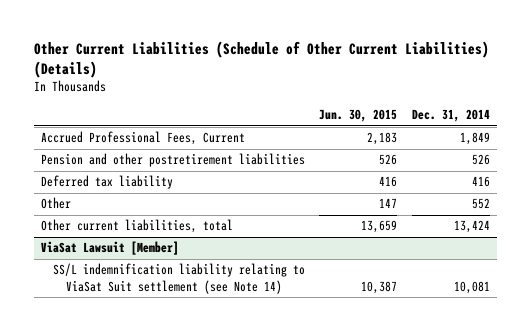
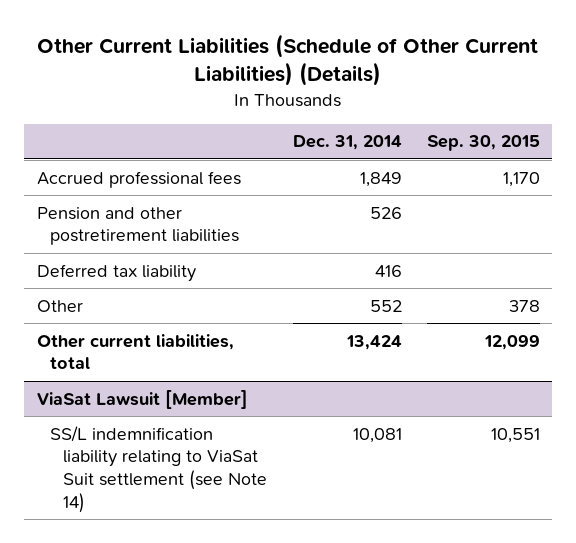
[319,109,398,123] Jun. 30, 2015 -> none
none -> [426,135,540,152] Sep. 30, 2015
[40,131,245,146] Accrued Professional Fees, Current -> [36,170,241,188] Accrued professional fees

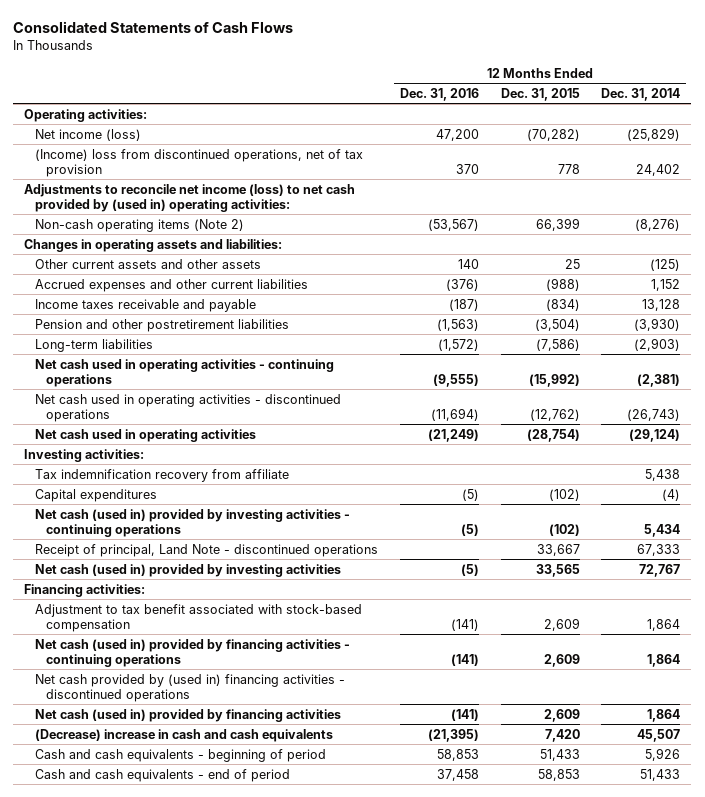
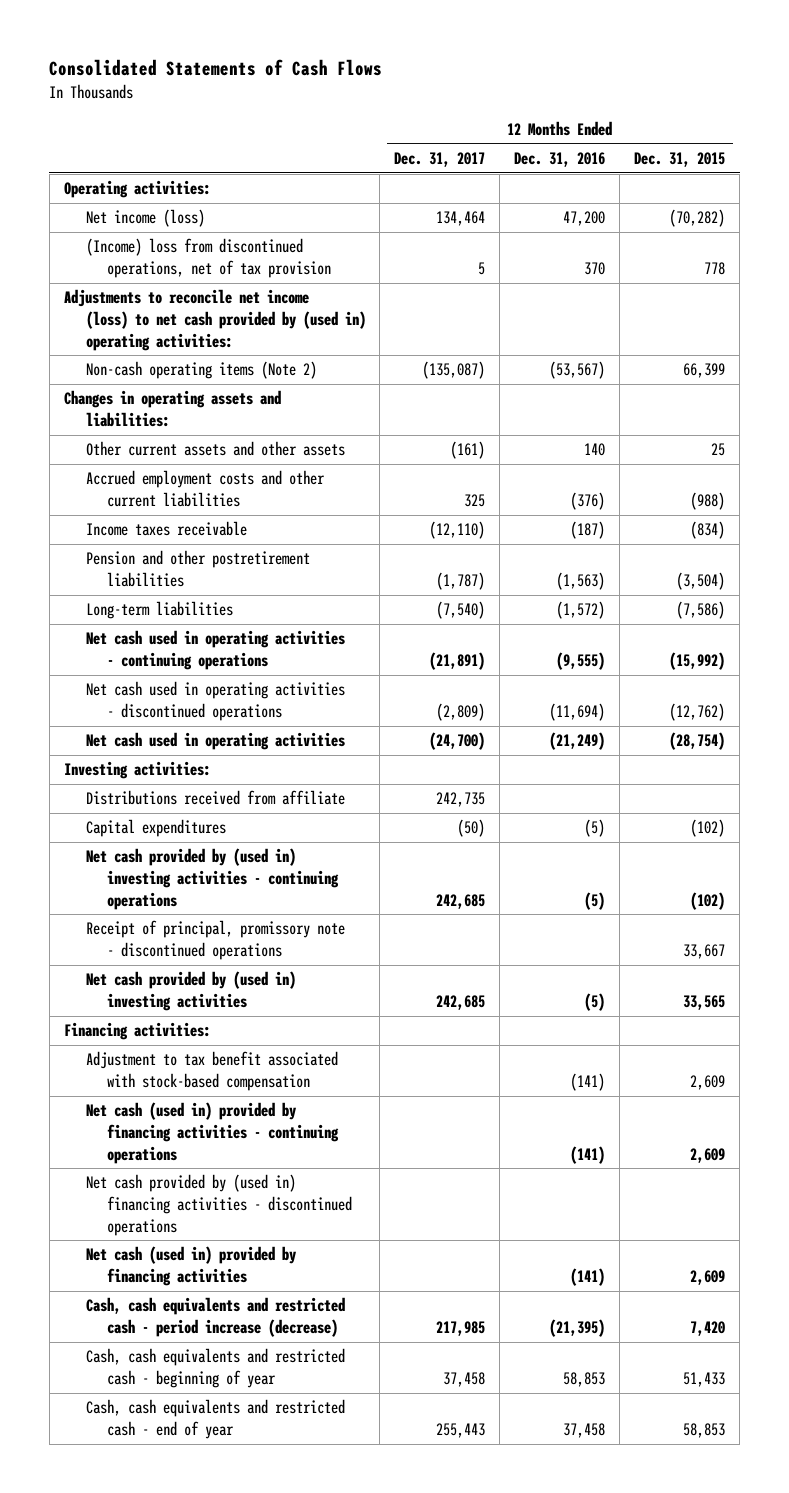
[601,87,681,101] Dec. 31, 2014 -> none
none -> [394,152,486,168] Dec. 31, 2017
[35,278,309,292] Accrued expenses and other current liabilities -> [85,470,325,508] Accrued employment costs and other current liabilities
[35,298,257,312] Income taxes receivable and payable -> [85,521,247,537] Income taxes receivable
[35,468,290,482] Tax indemnification recovery from affiliate -> none
none -> [85,790,345,806] Distributions received from affiliate
[35,508,351,537] Net cash (used in) provided by investing activities - continuing operations -> [85,848,340,910] Net cash provided by (used in) investing activities - continuing operations
[35,543,379,557] Receipt of principal, Land Note - discontinued operations -> [85,920,345,961] Receipt of principal, promissory note - discontinued operations
[35,563,342,577] Net cash (used in) provided by investing activities -> [85,971,296,1012] Net cash provided by (used in) investing activities
[35,728,334,742] (Decrease) increase in cash and cash equivalents -> [85,1297,345,1338] Cash, cash equivalents and restricted cash - period increase (decrease)
[35,748,327,762] Cash and cash equivalents - beginning of period -> [85,1348,345,1389] Cash, cash equivalents and restricted cash - beginning of year
[35,768,291,782] Cash and cash equivalents - end of period -> [85,1399,345,1440] Cash, cash equivalents and restricted cash - end of year

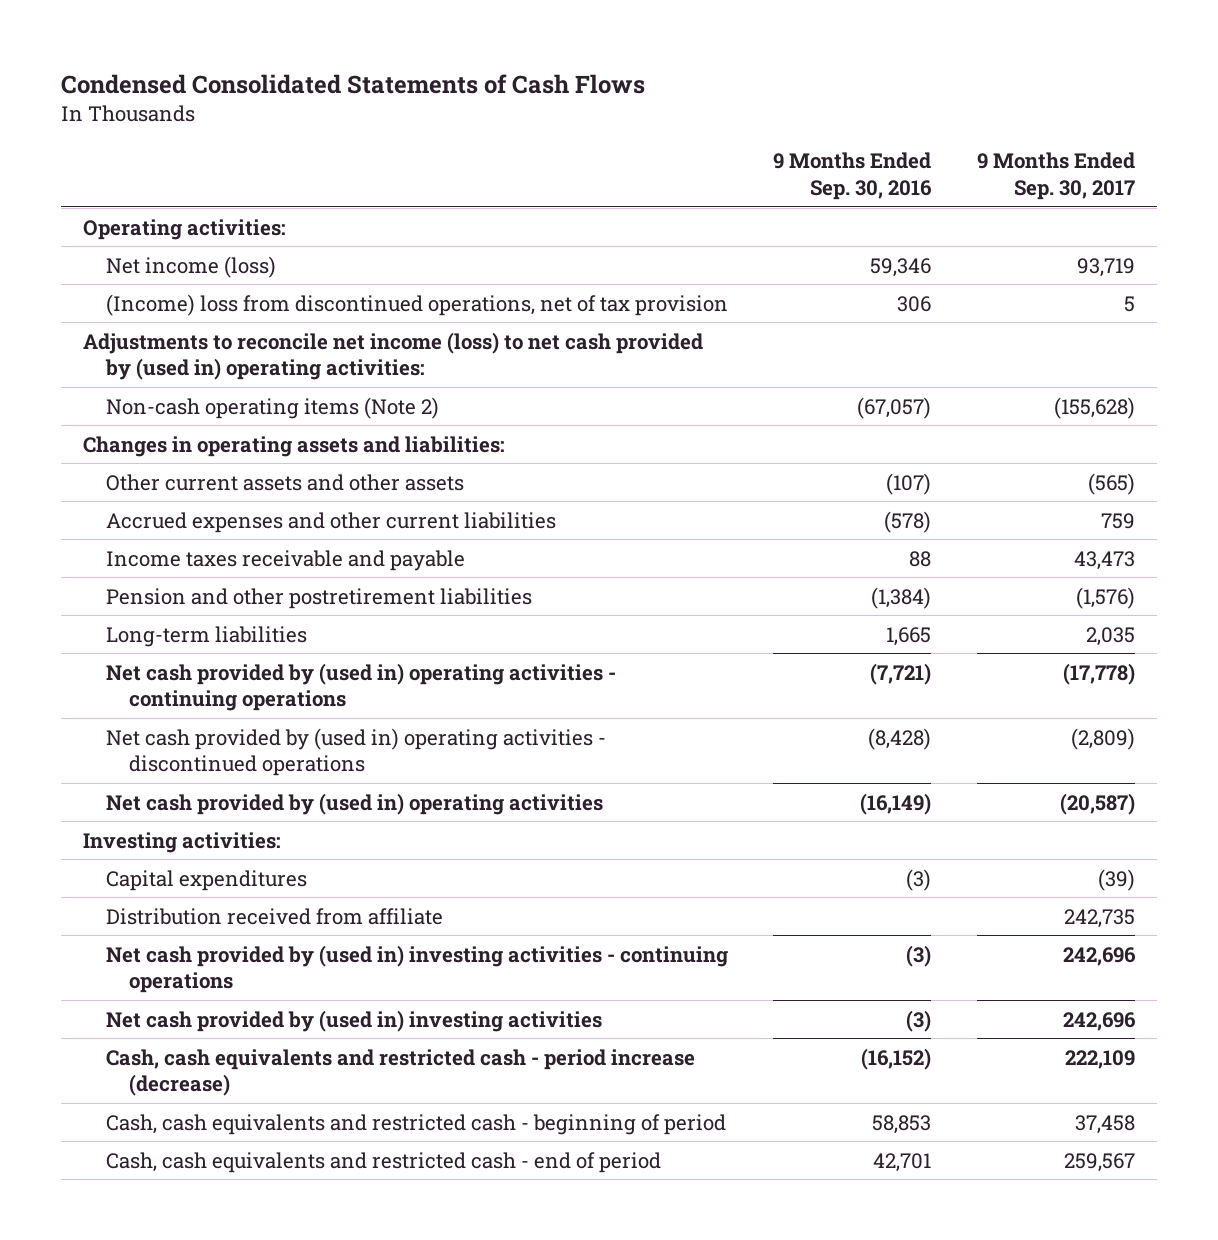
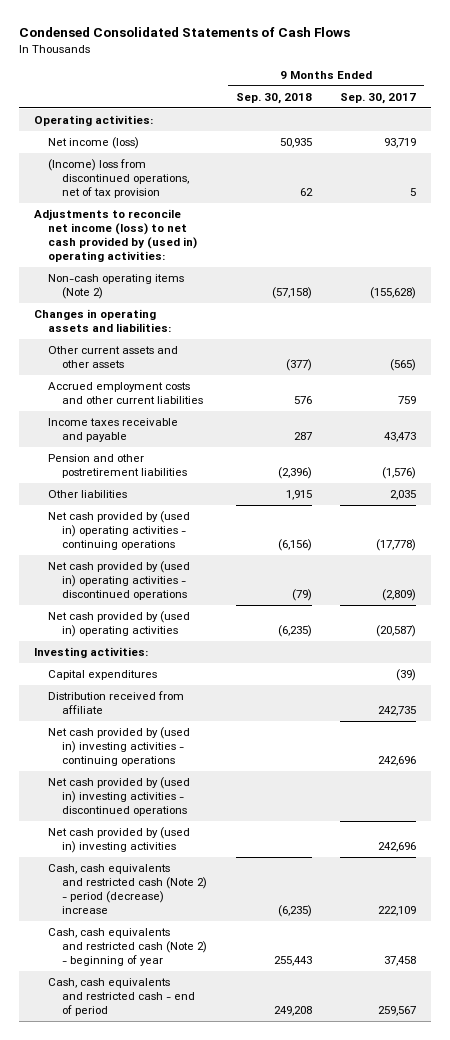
[773,152,933,200] 9 Months Ended Sep. 30, 2016 -> none
none -> [235,92,312,104] Sep. 30, 2018
[106,511,557,533] Accrued expenses and other current liabilities -> [47,381,203,405] Accrued employment costs and other current liabilities
[106,625,308,647] Long-term liabilities -> [47,489,127,498] Other liabilities
none -> [47,776,190,817] Net cash provided by (used in) investing activities - discontinued operations
[106,1048,696,1097] Cash, cash equivalents and restricted cash - period increase (decrease) -> [47,863,207,915] Cash, cash equivalents and restricted cash (Note 2) - period (decrease) increase
[106,1113,727,1135] Cash, cash equivalents and restricted cash - beginning of period -> [47,927,207,967] Cash, cash equivalents and restricted cash (Note 2) - beginning of year

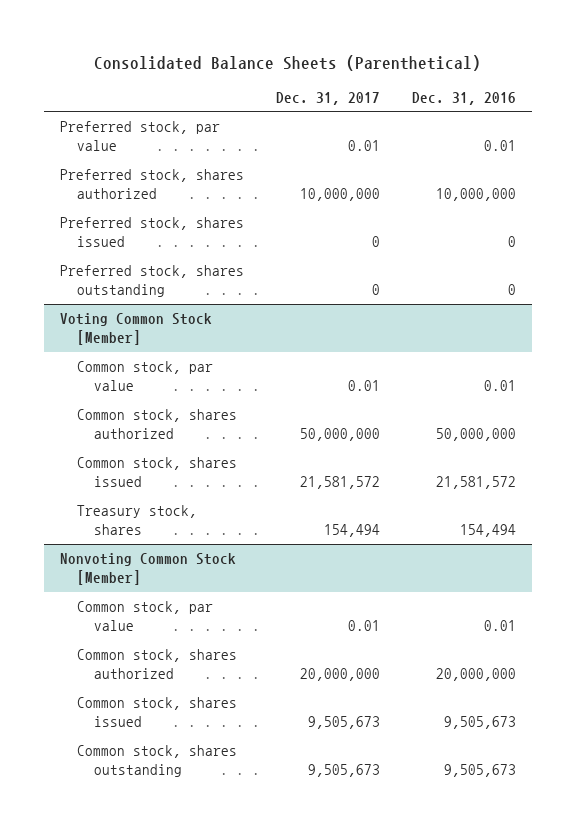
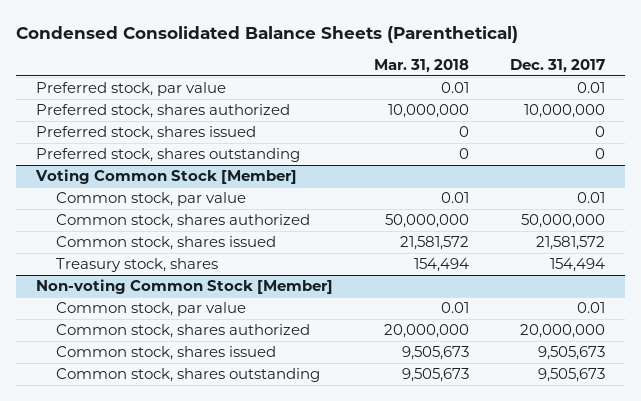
[94,54,482,71] Consolidated Balance Sheets (Parenthetical) -> [15,25,518,43] Condensed Consolidated Balance Sheets (Parenthetical)
[412,91,517,105] Dec. 31, 2016 -> none
none -> [373,58,469,73] Mar. 31, 2018
[60,553,237,586] Nonvoting Common Stock [Member] -> [36,279,334,295] Non-voting Common Stock [Member]

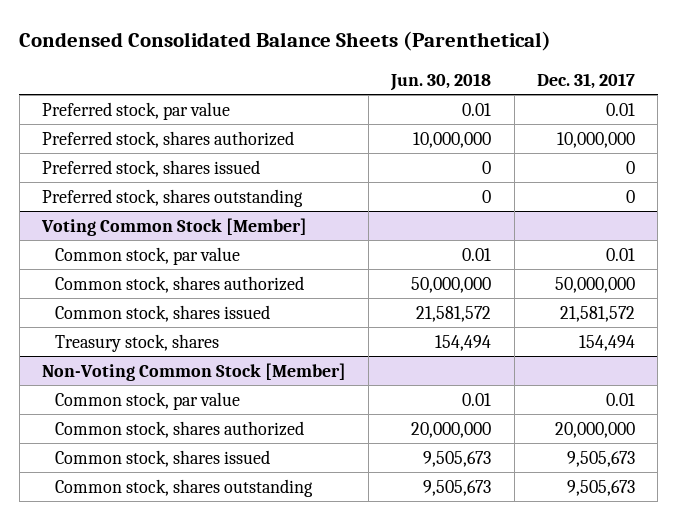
[373,58,469,73] Mar. 31, 2018 -> none
none -> [390,72,492,91] Jun. 30, 2018
[36,279,334,295] Non-voting Common Stock [Member] -> [42,362,347,381] Non-Voting Common Stock [Member]

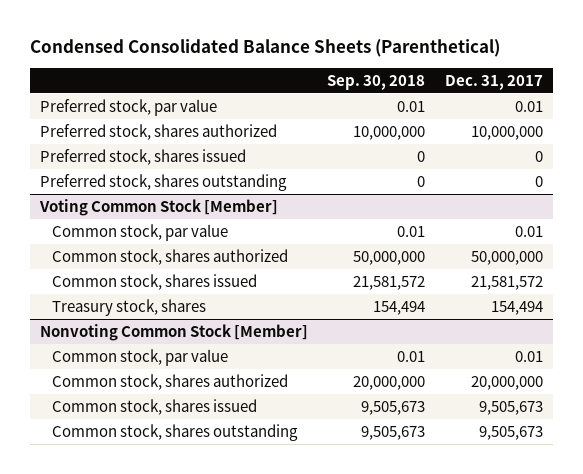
[390,72,492,91] Jun. 30, 2018 -> none
none -> [327,74,426,90] Sep. 30, 2018
[42,362,347,381] Non-Voting Common Stock [Member] -> [39,323,308,341] Nonvoting Common Stock [Member]

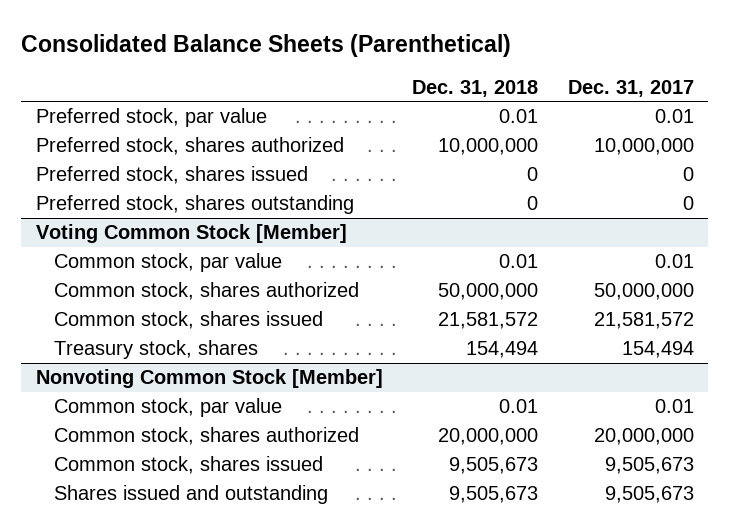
[29,39,500,58] Condensed Consolidated Balance Sheets (Parenthetical) -> [20,34,511,58] Consolidated Balance Sheets (Parenthetical)
[327,74,426,90] Sep. 30, 2018 -> none
none -> [412,79,539,97] Dec. 31, 2018
[51,423,298,441] Common stock, shares outstanding -> [53,485,328,505] Shares issued and outstanding

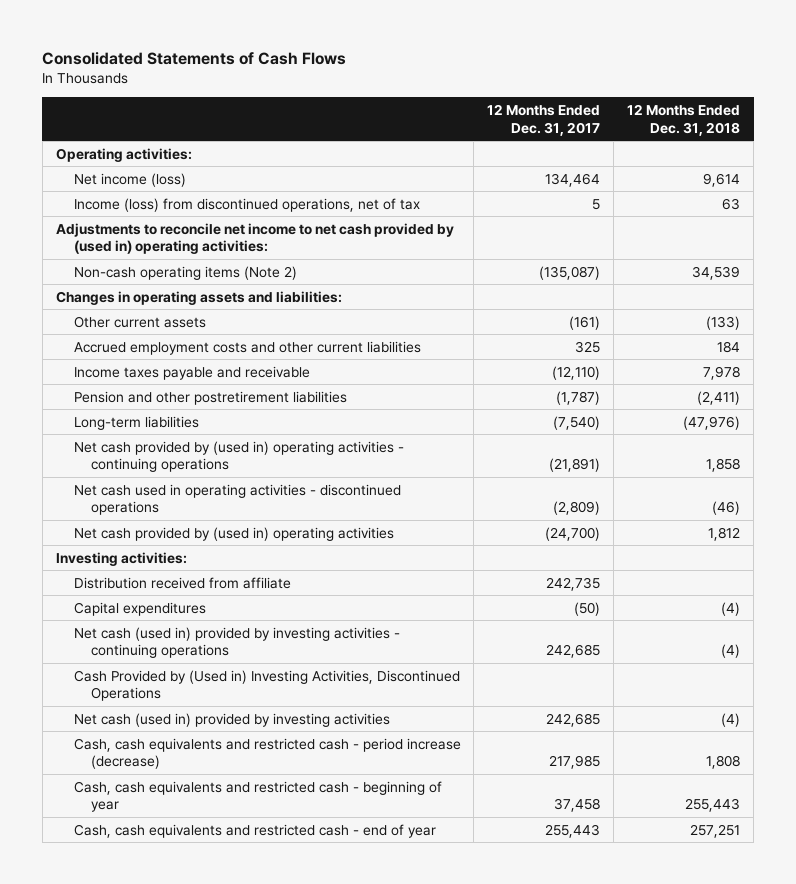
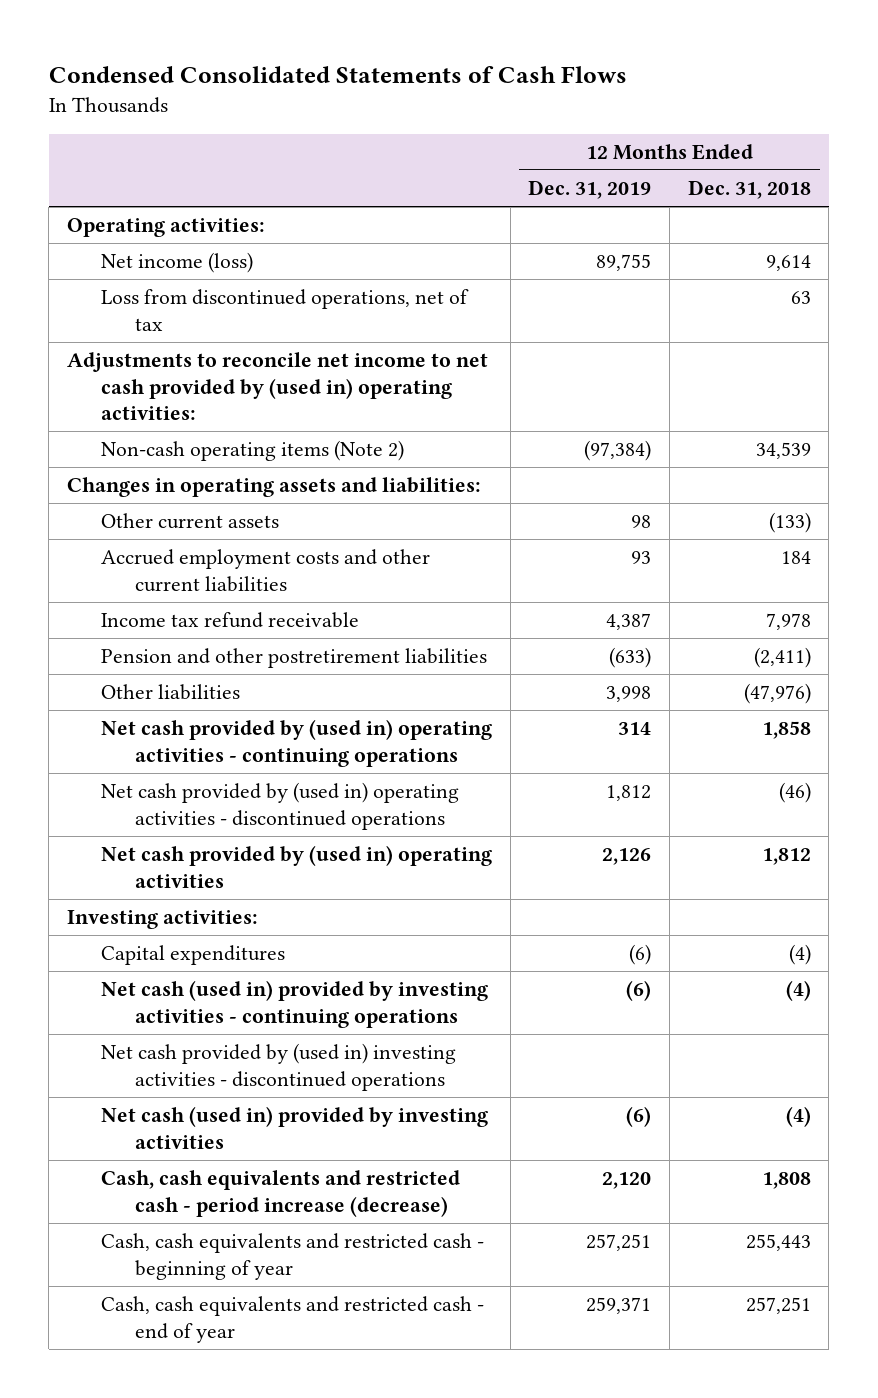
[42,52,347,66] Consolidated Statements of Cash Flows -> [48,65,627,83] Condensed Consolidated Statements of Cash Flows
[487,104,601,136] 12 Months Ended Dec. 31, 2017 -> none
none -> [528,180,652,200] Dec. 31, 2019
[73,197,420,212] Income (loss) from discontinued operations, net of tax -> [101,289,470,331] Loss from discontinued operations, net of tax
[73,365,310,380] Income taxes payable and receivable -> [101,612,360,629] Income tax refund receivable
[73,415,199,430] Long-term liabilities -> [101,684,241,701] Other liabilities
[73,483,401,516] Net cash used in operating activities - discontinued operations -> [101,782,460,830] Net cash provided by (used in) operating activities - discontinued operations
[73,576,291,589] Distribution received from affiliate -> none
[73,669,460,702] Cash Provided by (Used in) Investing Activities, Discontinued Operations -> [101,1043,457,1091] Net cash provided by (used in) investing activities - discontinued operations

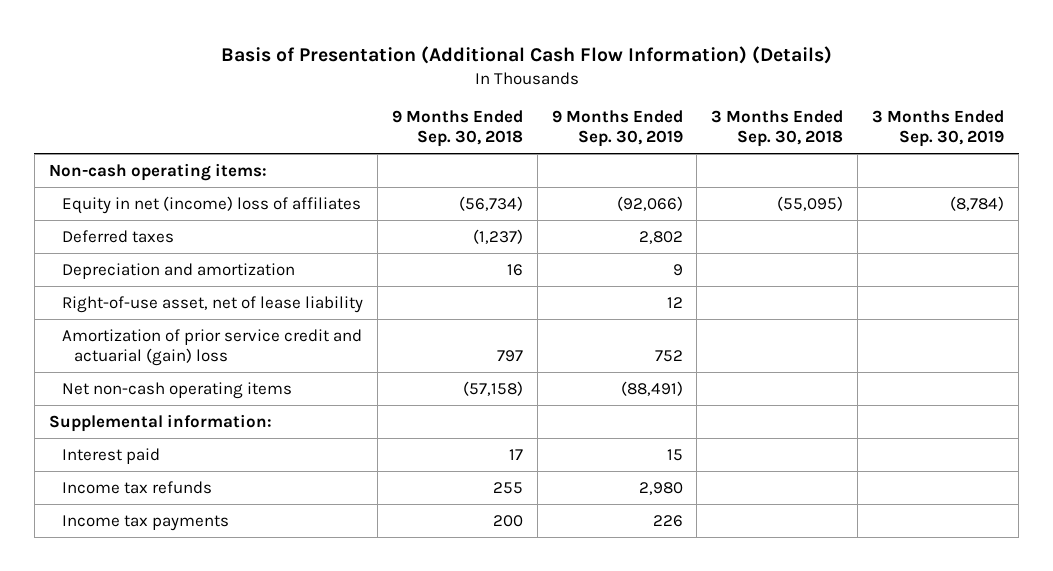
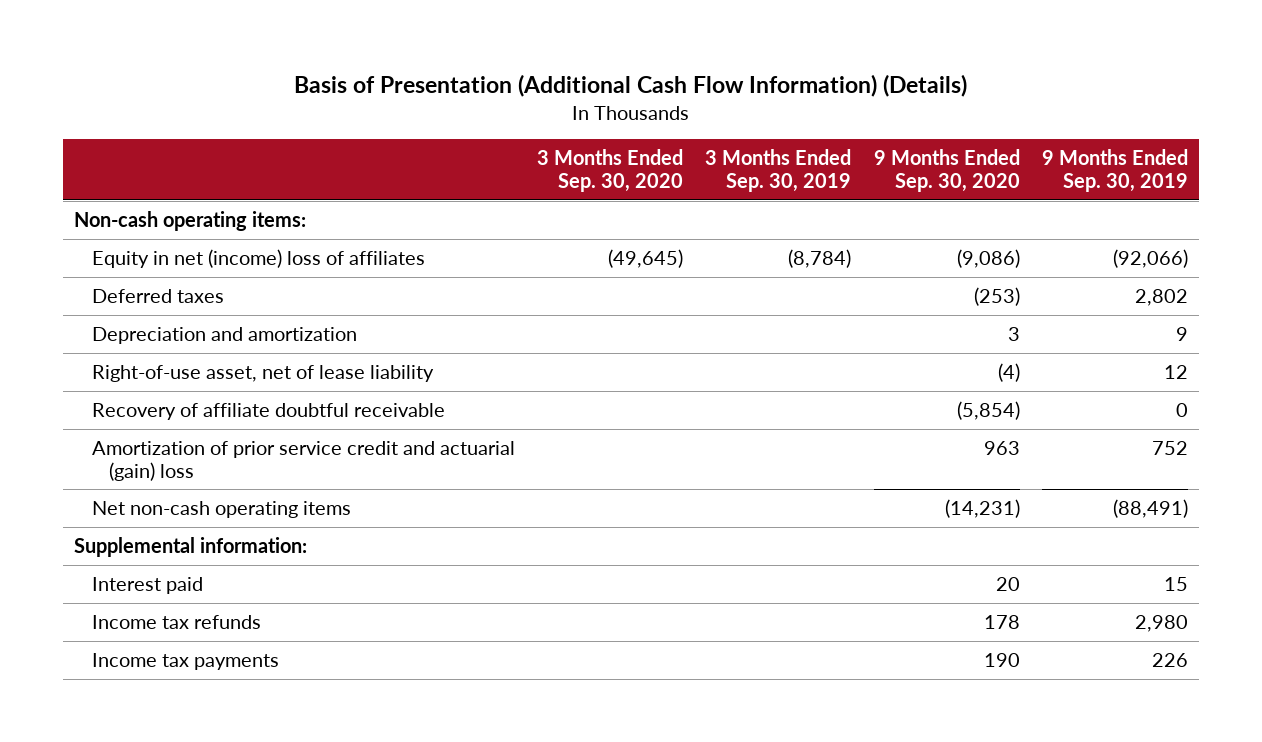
[391,110,523,148] 9 Months Ended Sep. 30, 2018 -> none
[711,110,844,148] 3 Months Ended Sep. 30, 2018 -> none
none -> [536,149,683,192] 3 Months Ended Sep. 30, 2020
none -> [873,149,1020,192] 9 Months Ended Sep. 30, 2020
none -> [91,403,445,421] Recovery of affiliate doubtful receivable

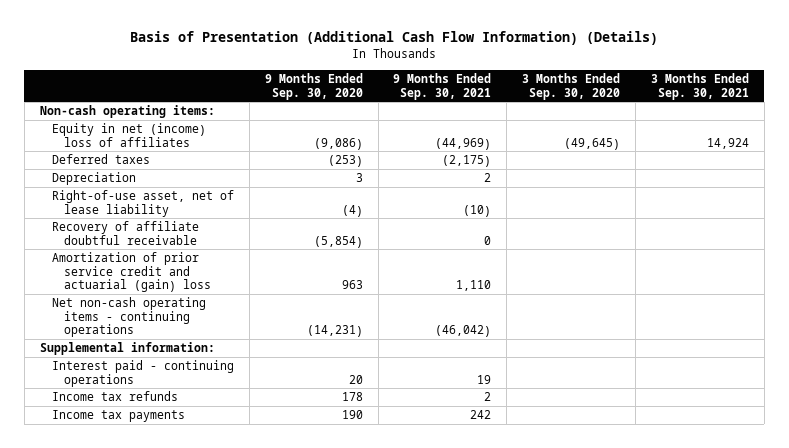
[705,149,852,192] 3 Months Ended Sep. 30, 2019 -> none
[1041,149,1188,192] 9 Months Ended Sep. 30, 2019 -> none
none -> [393,73,492,100] 9 Months Ended Sep. 30, 2021
none -> [651,73,750,100] 3 Months Ended Sep. 30, 2021
[91,327,357,345] Depreciation and amortization -> [51,172,136,186] Depreciation
[91,501,351,519] Net non-cash operating items -> [51,297,206,338] Net non-cash operating items - continuing operations
[91,577,203,595] Interest paid -> [51,360,234,387] Interest paid - continuing operations

